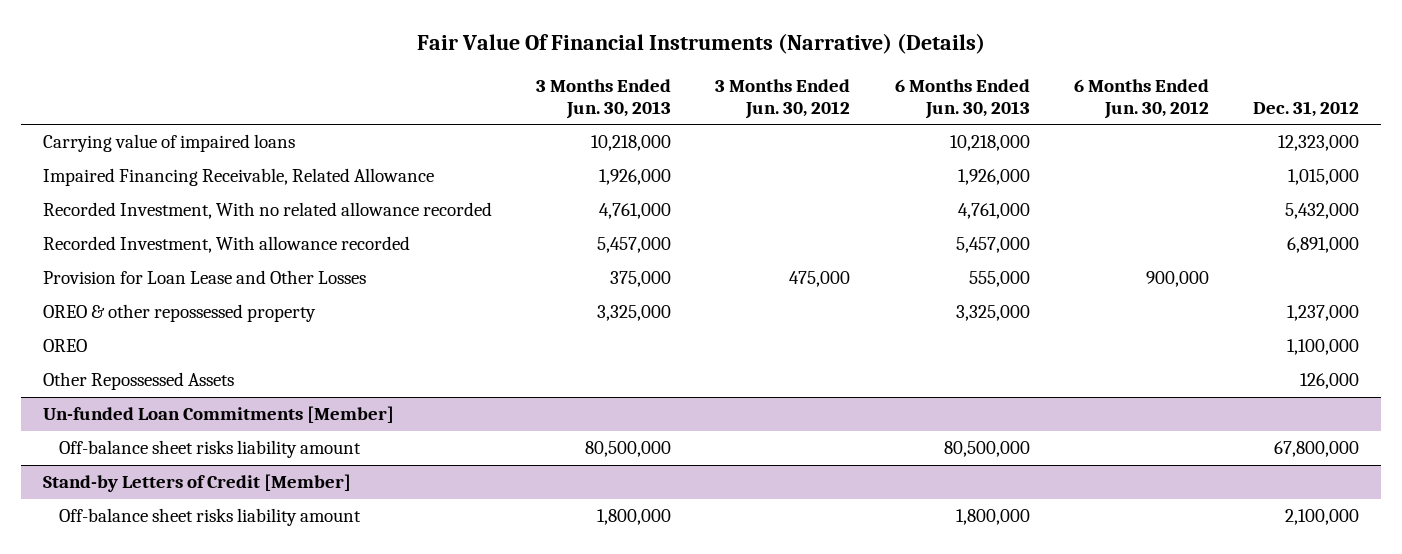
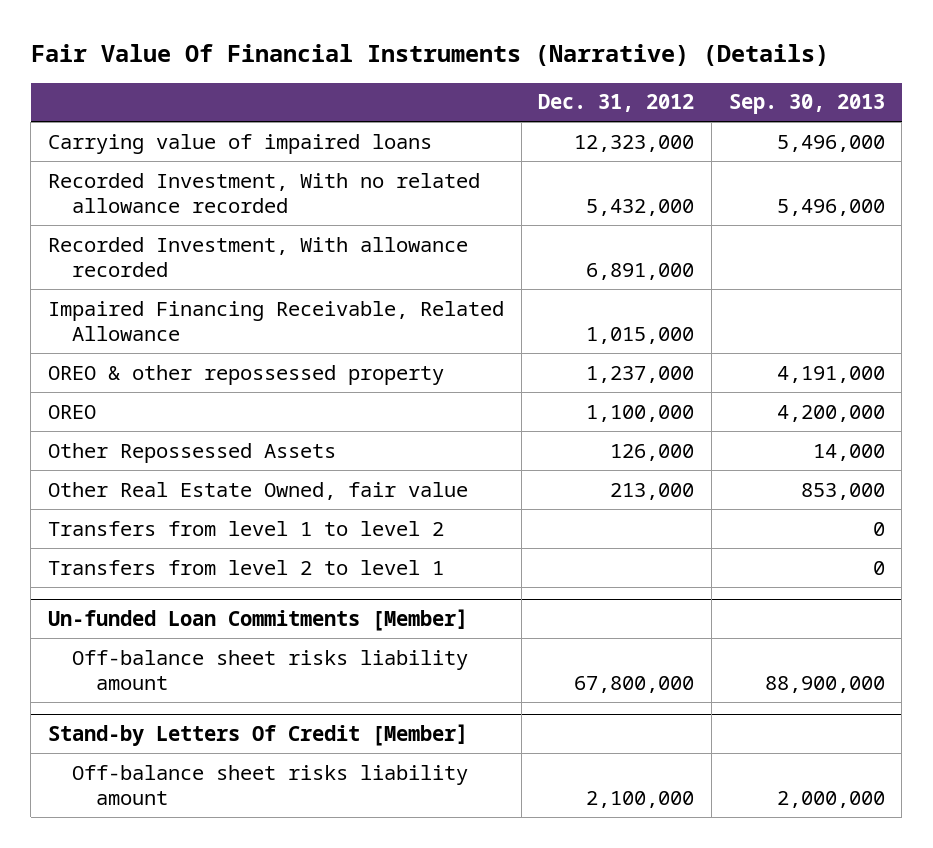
[536,78,672,119] 3 Months Ended Jun. 30, 2013 -> none
[715,78,851,119] 3 Months Ended Jun. 30, 2012 -> none
[894,78,1030,119] 6 Months Ended Jun. 30, 2013 -> none
[1073,78,1209,119] 6 Months Ended Jun. 30, 2012 -> none
none -> [728,94,885,115] Sep. 30, 2013
[42,270,366,285] Provision for Loan Lease and Other Losses -> none
[42,168,434,187] Impaired Financing Receivable, Related Allowance -> [48,300,505,341] Impaired Financing Receivable, Related Allowance
none -> [48,481,469,500] Other Real Estate Owned, fair value
none -> [48,520,445,536] Transfers from level 1 to level 2
none -> [48,559,445,575] Transfers from level 2 to level 1
[42,474,351,493] Stand-by Letters of Credit [Member] -> [48,724,469,747] Stand-by Letters Of Credit [Member]

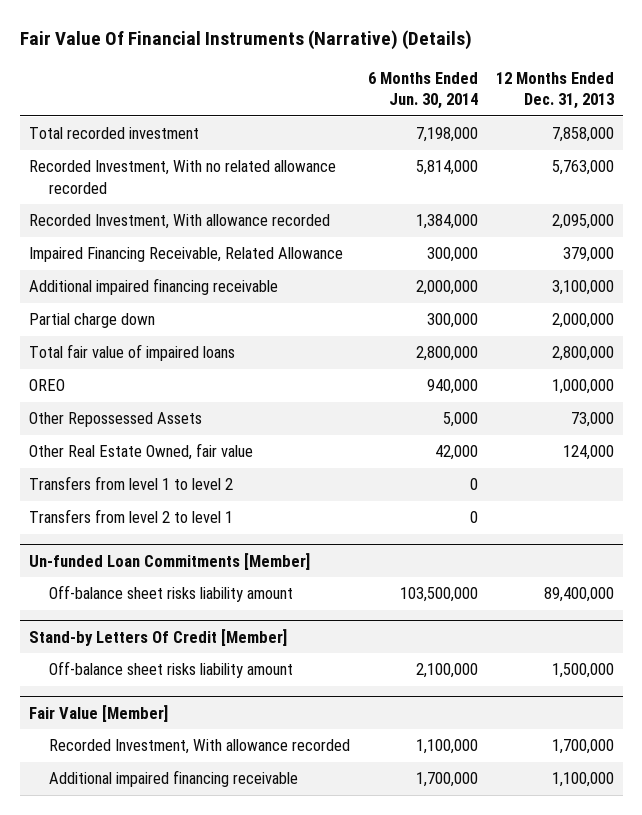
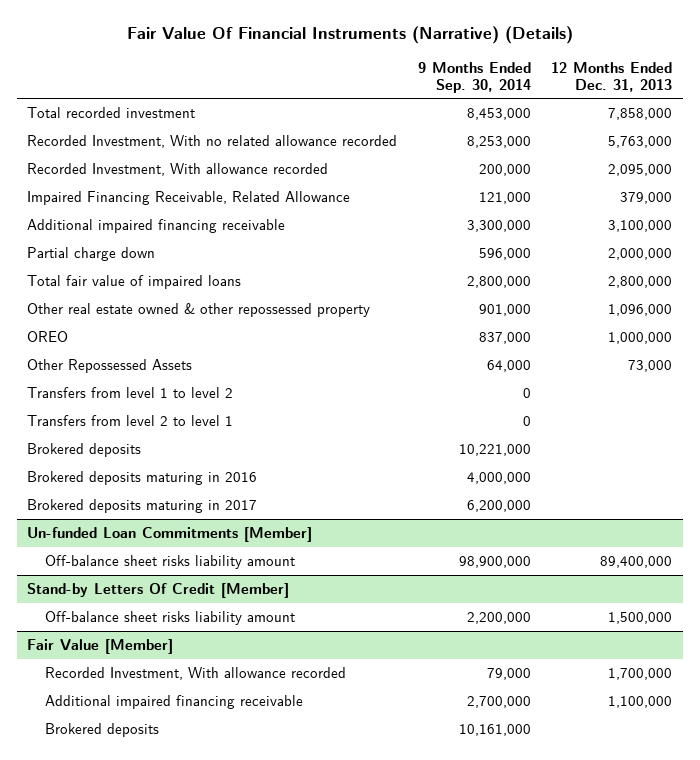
[368,72,479,110] 6 Months Ended Jun. 30, 2014 -> none
none -> [417,61,531,93] 9 Months Ended Sep. 30, 2014
none -> [27,302,371,317] Other real estate owned & other repossessed property
[28,443,253,461] Other Real Estate Owned, fair value -> none
none -> [27,442,142,457] Brokered deposits
none -> [27,470,258,485] Brokered deposits maturing in 2016
none -> [27,498,258,513] Brokered deposits maturing in 2017
none -> [45,722,160,737] Brokered deposits

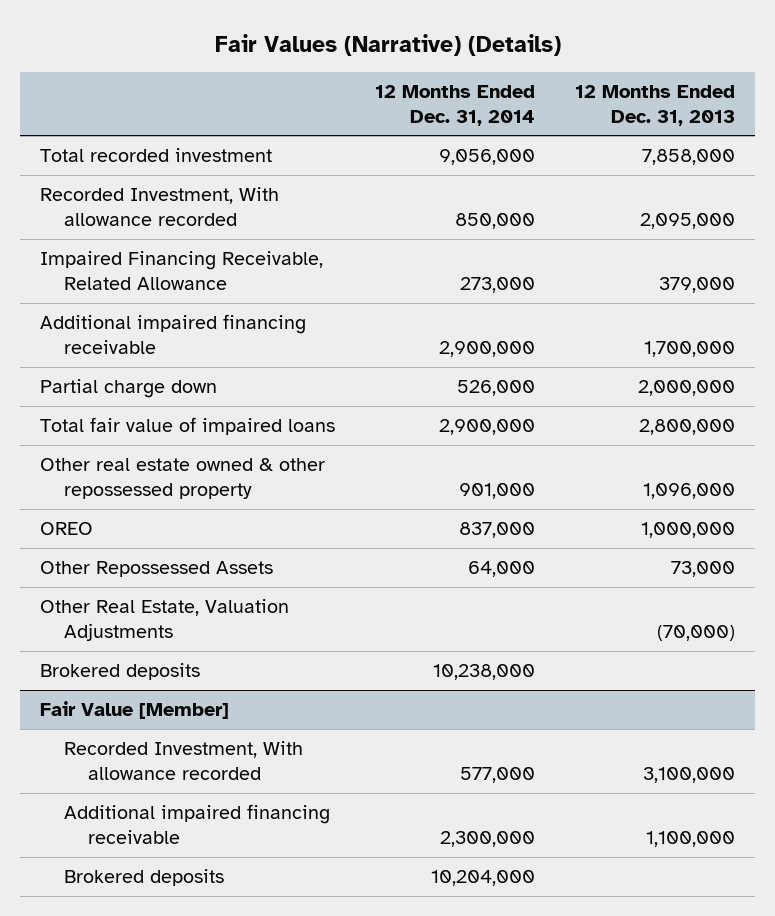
[126,26,573,45] Fair Value Of Financial Instruments (Narrative) (Details) -> [214,33,561,56] Fair Values (Narrative) (Details)
[417,61,531,93] 9 Months Ended Sep. 30, 2014 -> none
none -> [375,85,536,126] 12 Months Ended Dec. 31, 2014
[27,134,398,148] Recorded Investment, With no related allowance recorded -> none
[608,219,673,232] 3,100,000 -> [644,341,736,358] 1,700,000
[27,386,234,398] Transfers from level 1 to level 2 -> none
[27,414,234,426] Transfers from level 2 to level 1 -> none
none -> [40,599,290,642] Other Real Estate, Valuation Adjustments
[27,470,258,485] Brokered deposits maturing in 2016 -> none
[27,498,258,513] Brokered deposits maturing in 2017 -> none
[27,526,313,542] Un-funded Loan Commitments [Member] -> none
[45,554,296,569] Off-balance sheet risks liability amount -> none
[27,582,290,598] Stand-by Letters Of Credit [Member] -> none
[45,610,296,625] Off-balance sheet risks liability amount -> none
[608,667,673,680] 1,700,000 -> [643,767,736,784] 3,100,000

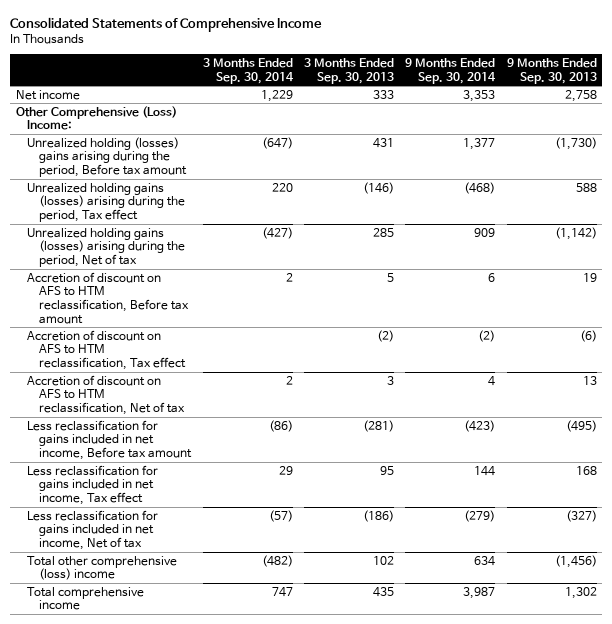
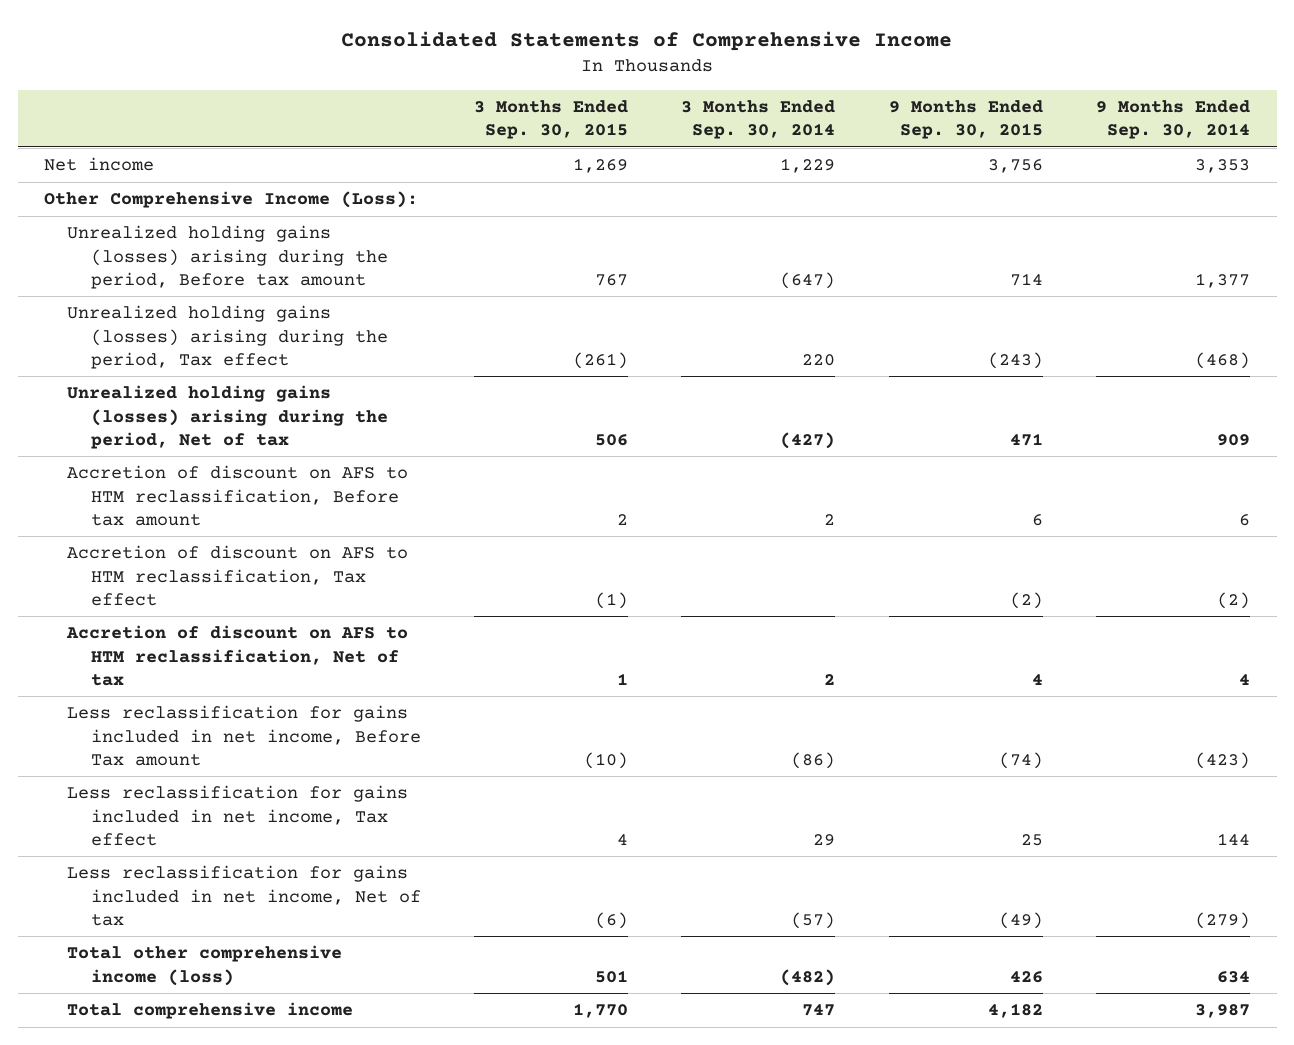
[303,58,394,84] 3 Months Ended Sep. 30, 2013 -> none
[506,58,597,84] 9 Months Ended Sep. 30, 2013 -> none
none -> [474,100,629,140] 3 Months Ended Sep. 30, 2015
none -> [888,100,1043,140] 9 Months Ended Sep. 30, 2015
[15,105,177,131] Other Comprehensive (Loss) Income: -> [44,191,419,209] Other Comprehensive Income (Loss):
[27,136,188,178] Unrealized holding (losses) gains arising during the period, Before tax amount -> [67,225,388,289] Unrealized holding gains (losses) arising during the period, Before tax amount
[27,419,193,461] Less reclassification for gains included in net income, Before tax amount -> [67,705,421,766] Less reclassification for gains included in net income, Before Tax amount
[27,555,178,581] Total other comprehensive (loss) income -> [67,945,343,986] Total other comprehensive income (loss)

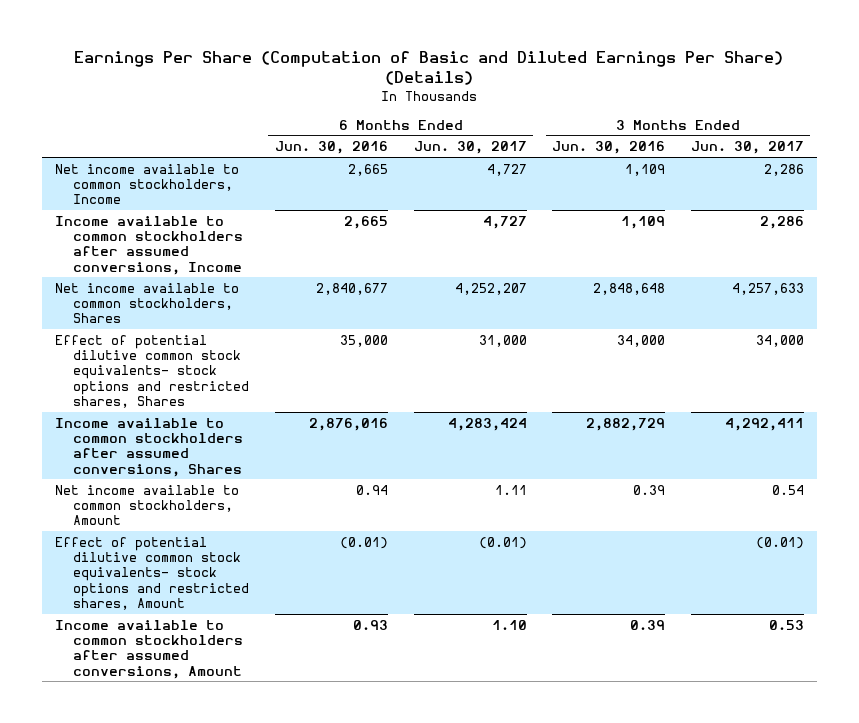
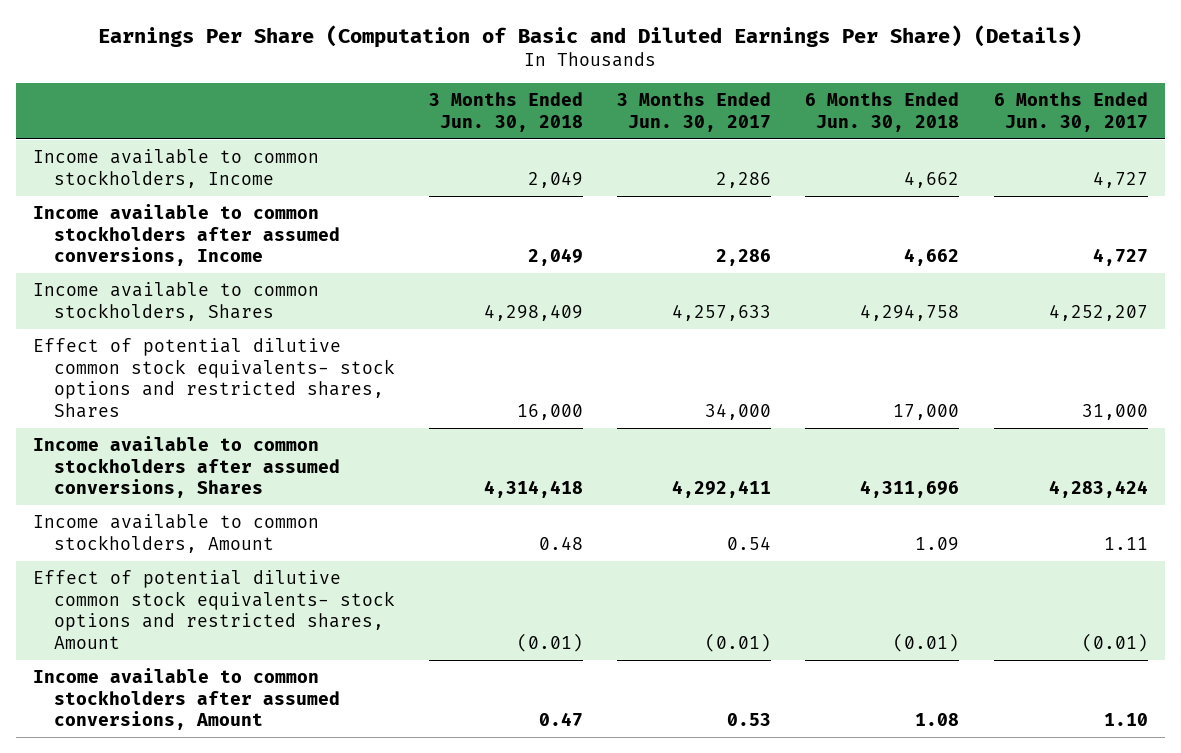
[274,141,388,155] Jun. 30, 2016 -> none
[552,141,666,155] Jun. 30, 2016 -> none
none -> [429,92,584,132] 3 Months Ended Jun. 30, 2018
none -> [805,92,960,132] 6 Months Ended Jun. 30, 2018
[54,163,239,205] Net income available to common stockholders, Income -> [32,149,319,188] Income available to common stockholders, Income
[54,282,239,324] Net income available to common stockholders, Shares -> [32,282,319,321] Income available to common stockholders, Shares
[54,484,239,526] Net income available to common stockholders, Amount -> [32,514,319,553] Income available to common stockholders, Amount

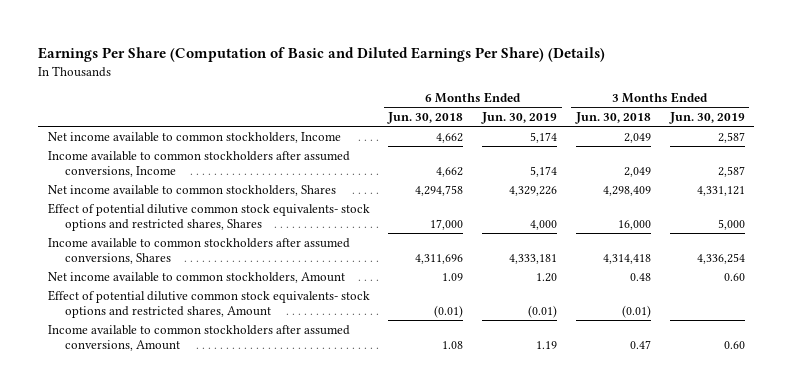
[617,92,772,132] 3 Months Ended Jun. 30, 2017 -> none
[993,92,1148,132] 6 Months Ended Jun. 30, 2017 -> none
none -> [481,112,558,125] Jun. 30, 2019
none -> [668,112,745,125] Jun. 30, 2019
[32,149,319,188] Income available to common stockholders, Income -> [47,131,341,143] Net income available to common stockholders, Income
[32,282,319,321] Income available to common stockholders, Shares -> [47,184,336,196] Net income available to common stockholders, Shares
[32,514,319,553] Income available to common stockholders, Amount -> [47,271,345,283] Net income available to common stockholders, Amount

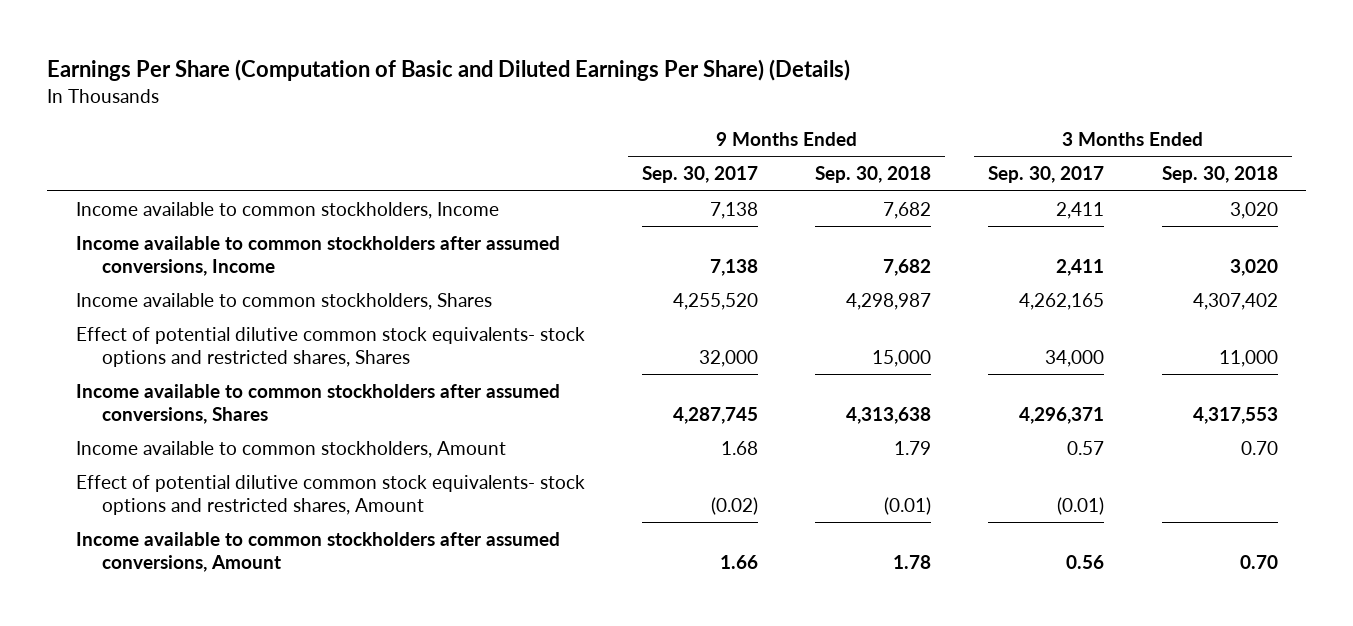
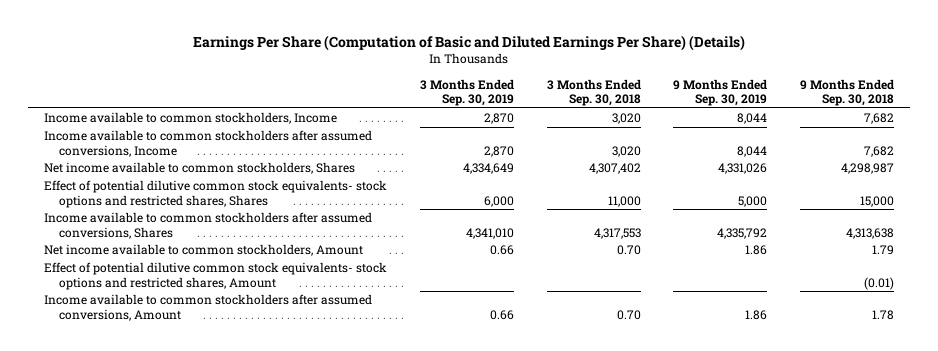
[641,166,758,184] Sep. 30, 2017 -> none
[988,166,1105,184] Sep. 30, 2017 -> none
none -> [419,78,514,106] 3 Months Ended Sep. 30, 2019
none -> [673,78,768,106] 9 Months Ended Sep. 30, 2019
[75,293,492,311] Income available to common stockholders, Shares -> [44,162,356,175] Net income available to common stockholders, Shares
[75,441,506,459] Income available to common stockholders, Amount -> [44,244,364,257] Net income available to common stockholders, Amount

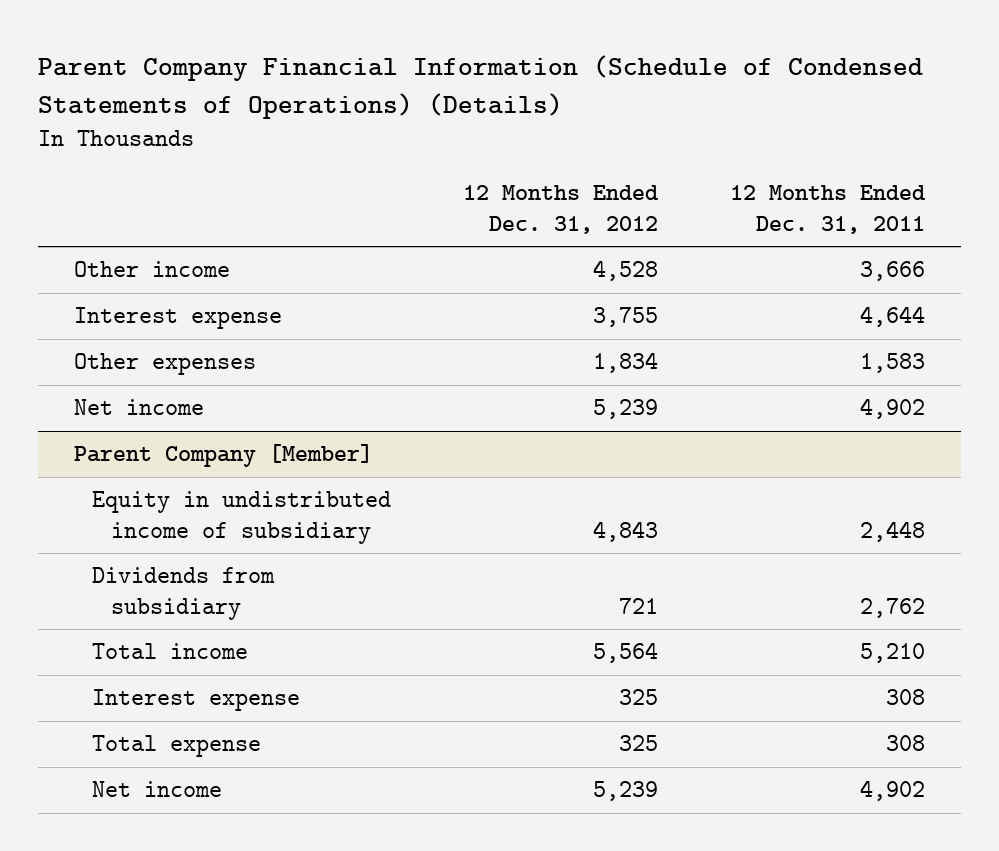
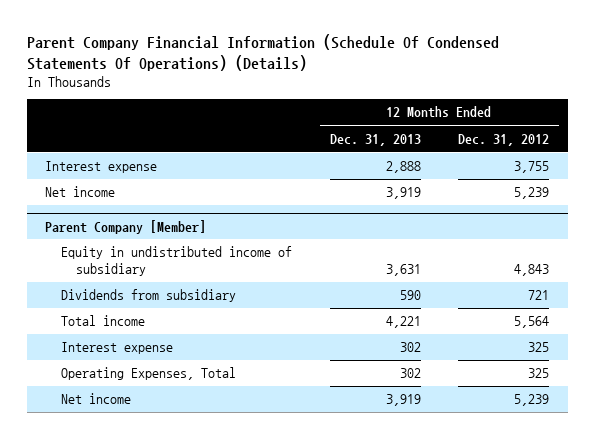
[37,55,923,119] Parent Company Financial Information (Schedule of Condensed Statements of Operations) (Details) -> [26,34,499,71] Parent Company Financial Information (Schedule Of Condensed Statements Of Operations) (Details)
[730,185,927,234] 12 Months Ended Dec. 31, 2011 -> none
none -> [329,133,421,146] Dec. 31, 2013
[73,261,230,278] Other income -> none
[73,353,256,376] Other expenses -> none
[92,735,262,758] Total expense -> [60,367,236,381] Operating Expenses, Total

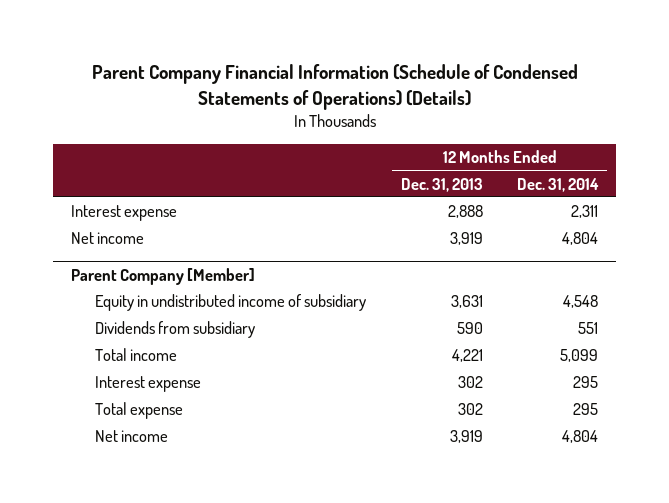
[26,34,499,71] Parent Company Financial Information (Schedule Of Condensed Statements Of Operations) (Details) -> [91,64,578,110] Parent Company Financial Information (Schedule of Condensed Statements of Operations) (Details)
[458,133,550,146] Dec. 31, 2012 -> none
none -> [517,177,600,192] Dec. 31, 2014
[60,367,236,381] Operating Expenses, Total -> [95,402,184,420] Total expense

